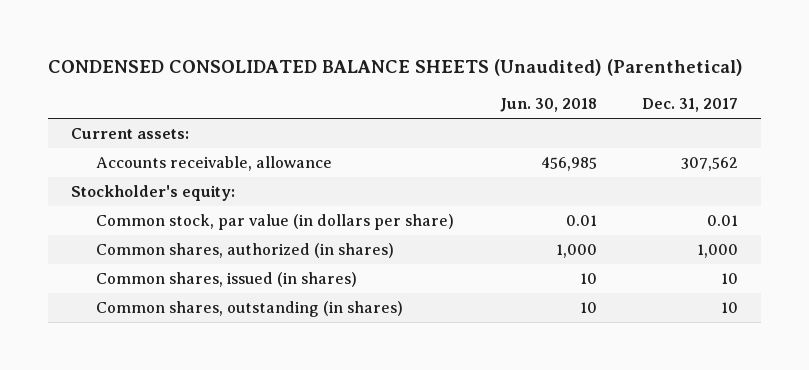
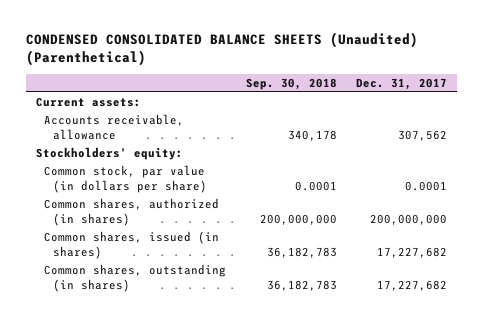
[499,97,597,112] Jun. 30, 2018 -> none
none -> [245,77,337,90] Sep. 30, 2018
[71,185,236,202] Stockholder's equity: -> [35,147,183,161] Stockholders' equity:
[707,215,739,227] 0.01 -> [405,181,448,192] 0.0001
[697,244,739,259] 1,000 -> [370,214,448,226] 200,000,000
[721,273,739,285] 10 -> [377,247,448,259] 17,227,682
[721,302,739,314] 10 -> [377,280,448,292] 17,227,682

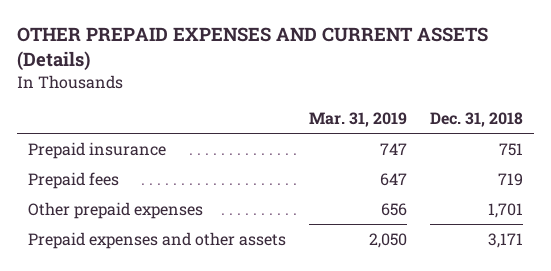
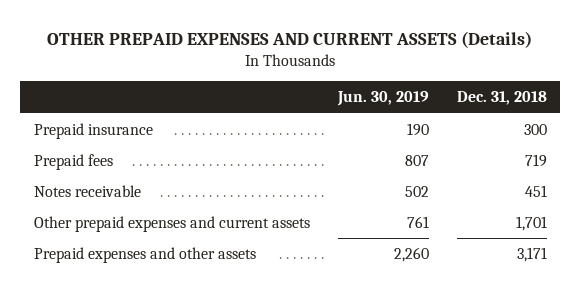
[308,112,407,128] Mar. 31, 2019 -> none
none -> [336,91,429,107] Jun. 30, 2019
[498,142,523,156] 751 -> [523,123,547,135] 300
none -> [34,184,142,197] Notes receivable
[27,201,203,219] Other prepaid expenses -> [34,215,311,232] Other prepaid expenses and current assets

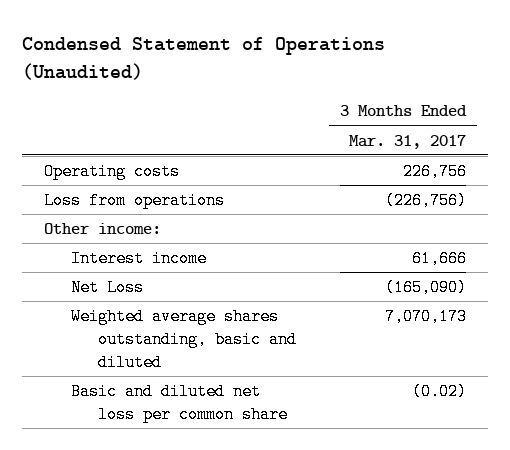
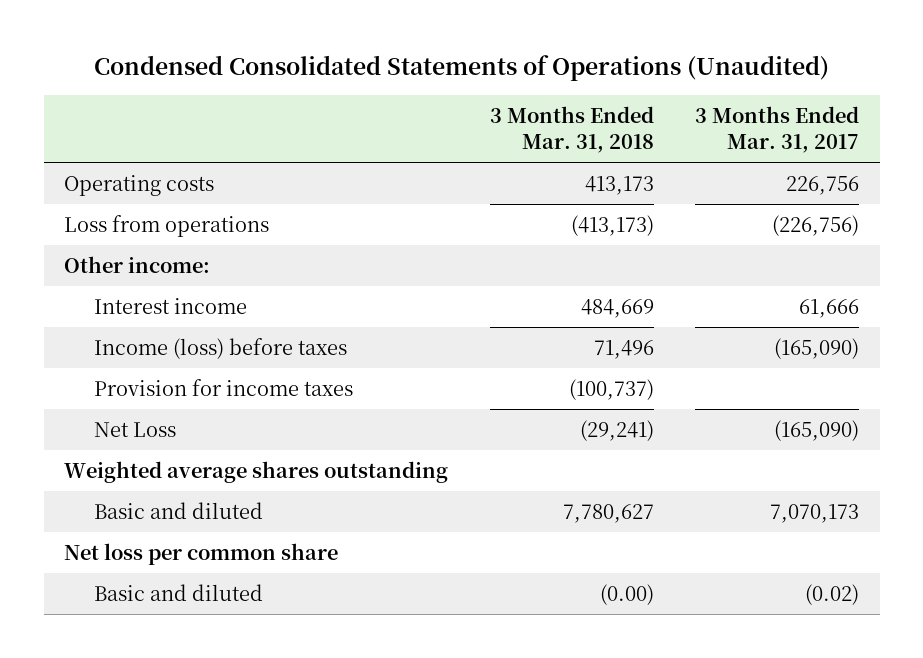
[21,37,385,81] Condensed Statement of Operations (Unaudited) -> [93,55,829,82] Condensed Consolidated Statements of Operations (Unaudited)
none -> [489,106,654,154] 3 Months Ended Mar. 31, 2018
none -> [93,337,347,359] Income (loss) before taxes
none -> [93,378,353,396] Provision for income taxes
none -> [64,460,449,483] Weighted average shares outstanding
[70,308,297,371] Weighted average shares outstanding, basic and diluted -> [93,501,263,519] Basic and diluted
none -> [64,542,339,565] Net loss per common share
[70,383,288,423] Basic and diluted net loss per common share -> [93,583,263,601] Basic and diluted

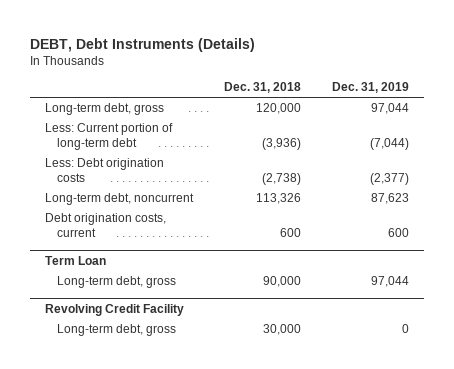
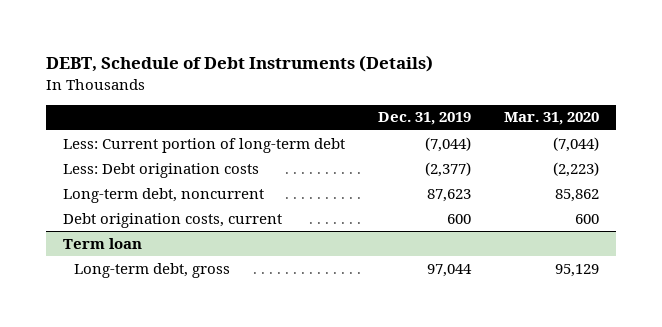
[29,37,255,52] DEBT, Debt Instruments (Details) -> [46,55,434,73] DEBT, Schedule of Debt Instruments (Details)
[223,82,301,94] Dec. 31, 2018 -> none
none -> [504,112,600,126] Mar. 31, 2020
[45,103,165,116] Long-term debt, gross -> none
[45,255,107,265] Term Loan -> [62,237,142,249] Term loan
[45,303,185,316] Revolving Credit Facility -> none
[57,324,177,337] Long-term debt, gross -> none

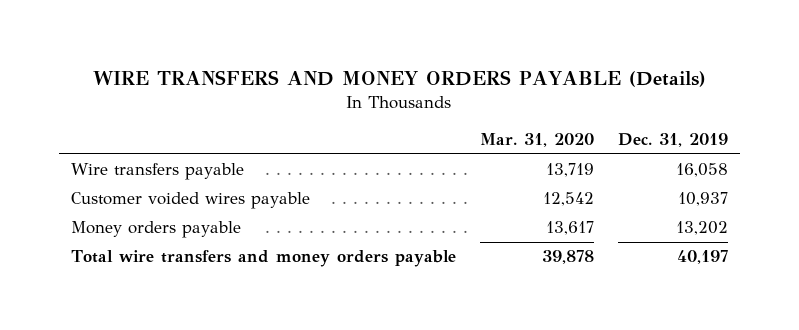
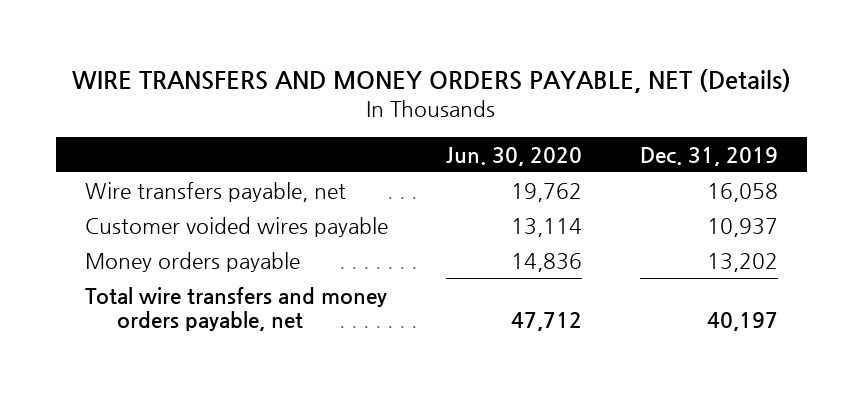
[93,70,707,88] WIRE TRANSFERS AND MONEY ORDERS PAYABLE (Details) -> [72,69,792,94] WIRE TRANSFERS AND MONEY ORDERS PAYABLE, NET (Details)
[479,133,594,148] Mar. 31, 2020 -> none
none -> [445,146,582,166] Jun. 30, 2020
[70,163,244,181] Wire transfers payable -> [85,181,347,202] Wire transfers payable, net
[70,250,456,268] Total wire transfers and money orders payable -> [85,286,388,331] Total wire transfers and money orders payable, net

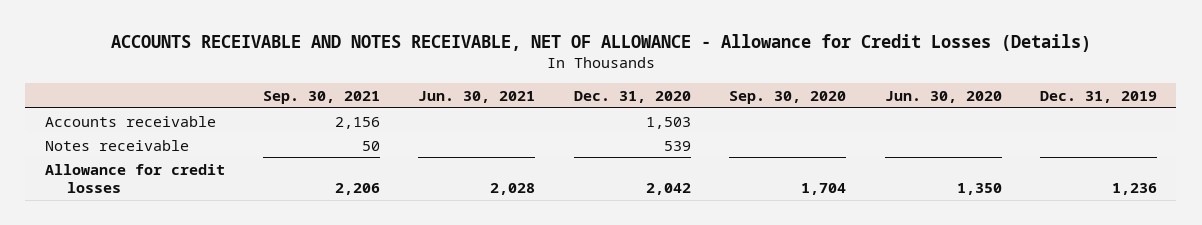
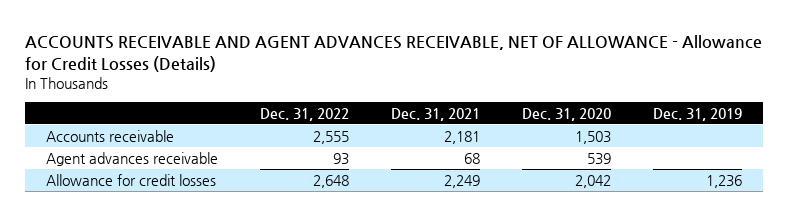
[110,34,1091,53] ACCOUNTS RECEIVABLE AND NOTES RECEIVABLE, NET OF ALLOWANCE - Allowance for Credit Losses (Details) -> [24,34,762,72] ACCOUNTS RECEIVABLE AND AGENT ADVANCES RECEIVABLE, NET OF ALLOWANCE - Allowance for Credit Losses (Details)
[262,90,380,104] Sep. 30, 2021 -> none
[418,90,536,103] Jun. 30, 2021 -> none
[729,90,847,104] Sep. 30, 2020 -> none
[884,90,1002,103] Jun. 30, 2020 -> none
none -> [259,107,349,121] Dec. 31, 2022
none -> [391,107,481,121] Dec. 31, 2021
[44,139,189,151] Notes receivable -> [45,151,218,166] Agent advances receivable

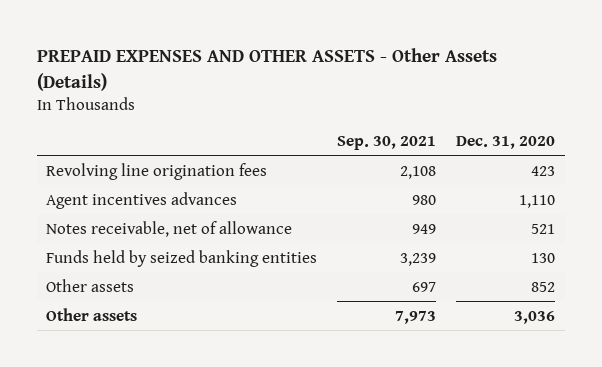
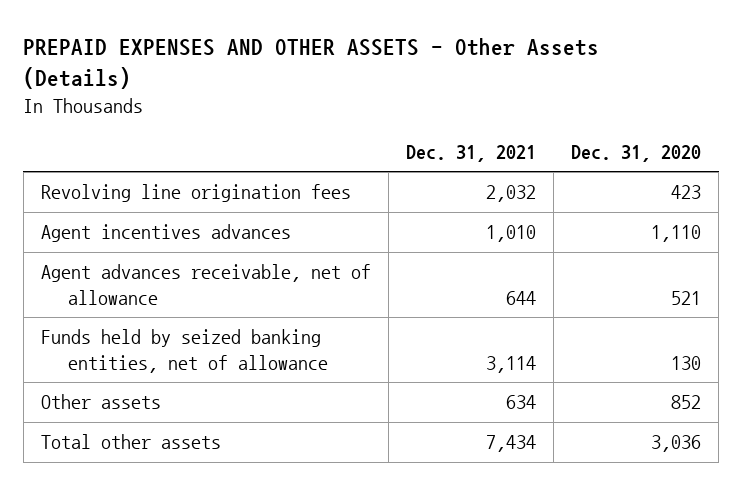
[337,136,437,151] Sep. 30, 2021 -> none
none -> [405,144,536,162] Dec. 31, 2021
[46,220,293,237] Notes receivable, net of allowance -> [40,264,371,305] Agent advances receivable, net of allowance
[46,249,318,267] Funds held by seized banking entities -> [40,329,329,373] Funds held by seized banking entities, net of allowance
[46,307,138,321] Other assets -> [40,434,221,450] Total other assets

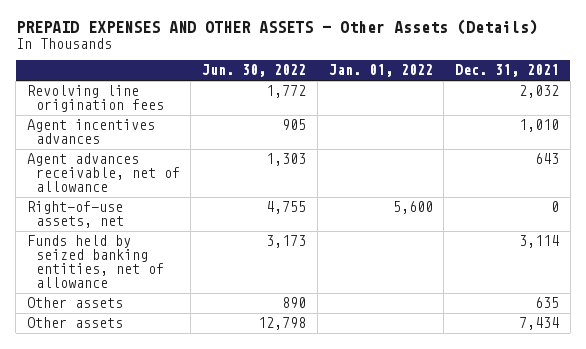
[571,144,702,162] Dec. 31, 2020 -> none
none -> [202,64,307,78] Jun. 30, 2022
none -> [328,64,433,78] Jan. 01, 2022
[505,290,536,305] 644 -> [535,153,560,165] 643
none -> [26,201,124,229] Right-of-use assets, net
[505,395,536,410] 634 -> [535,297,560,309] 635
[40,434,221,450] Total other assets -> [26,317,123,329] Other assets

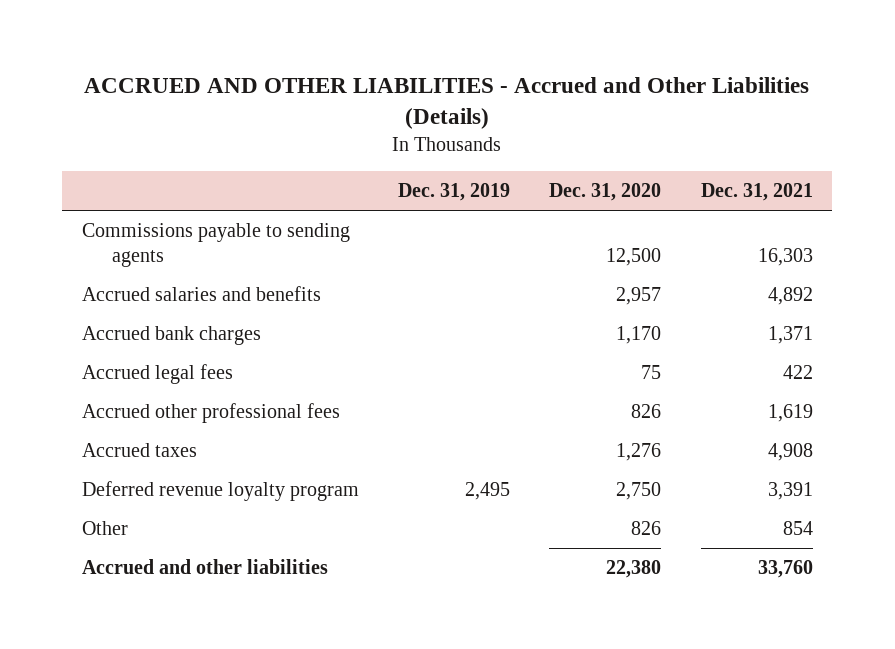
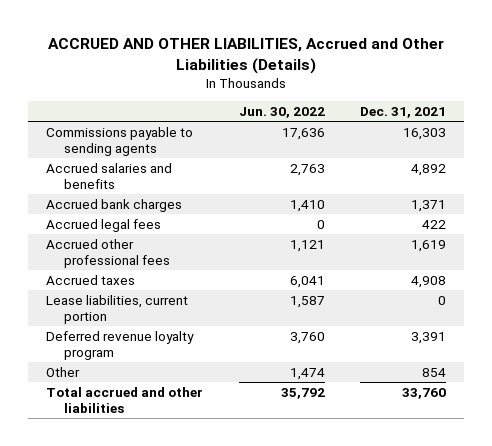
[84,77,810,130] ACCRUED AND OTHER LIABILITIES - Accrued and Other Liabilities (Details) -> [48,37,445,74] ACCRUED AND OTHER LIABILITIES, Accrued and Other Liabilities (Details)
[398,183,511,202] Dec. 31, 2019 -> none
[549,183,662,202] Dec. 31, 2020 -> none
none -> [238,107,325,119] Jun. 30, 2022
none -> [45,294,188,324] Lease liabilities, current portion
[82,558,329,574] Accrued and other liabilities -> [45,386,203,413] Total accrued and other liabilities

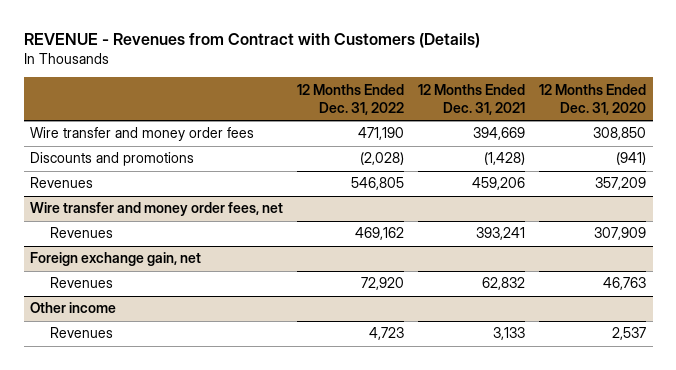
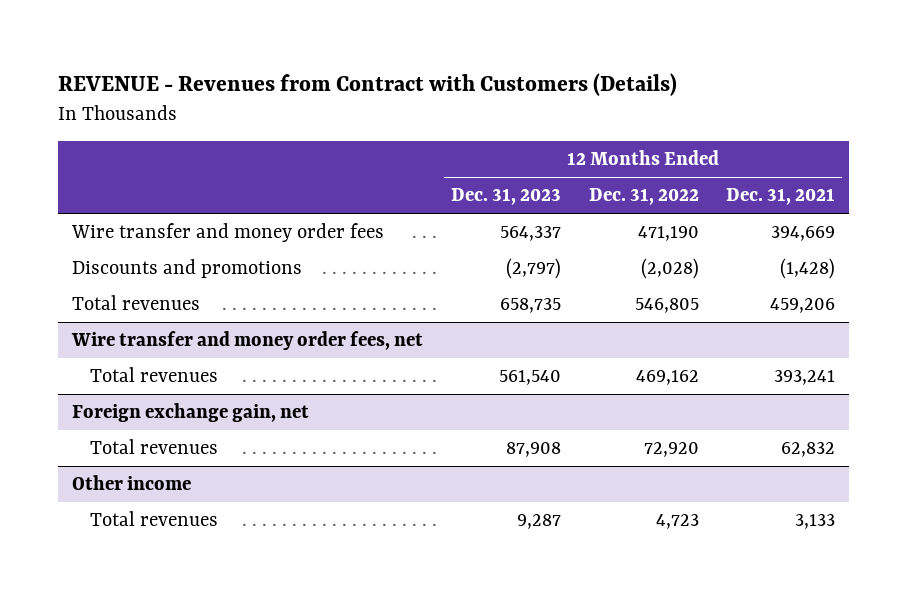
[538,83,646,115] 12 Months Ended Dec. 31, 2020 -> none
none -> [450,188,561,206] Dec. 31, 2023
[30,177,94,189] Revenues -> [71,295,200,311] Total revenues
[50,227,114,239] Revenues -> [89,367,218,383] Total revenues
[50,277,114,289] Revenues -> [89,439,218,455] Total revenues
[50,327,114,339] Revenues -> [89,511,218,527] Total revenues

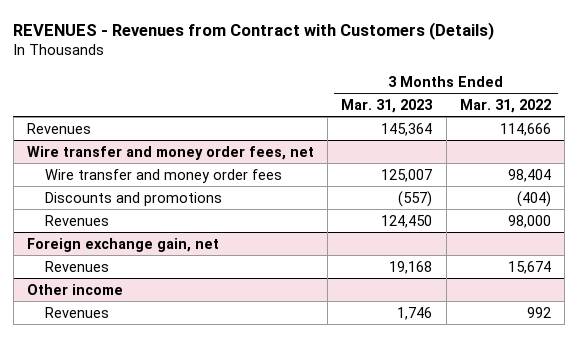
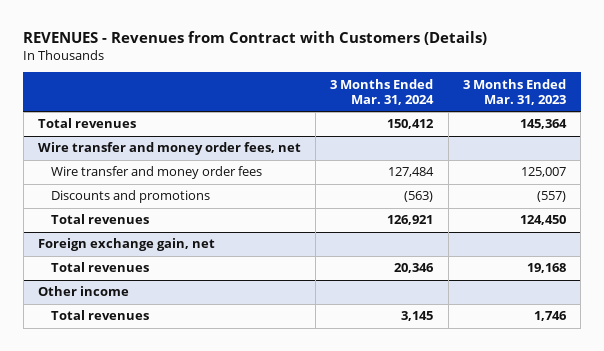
[459,98,551,113] Mar. 31, 2022 -> none
none -> [330,78,435,105] 3 Months Ended Mar. 31, 2024
[26,122,91,134] Revenues -> [38,118,137,129] Total revenues
[45,214,110,226] Revenues -> [50,214,149,225] Total revenues
[45,260,110,272] Revenues -> [50,262,149,273] Total revenues
[45,306,110,318] Revenues -> [50,310,149,321] Total revenues

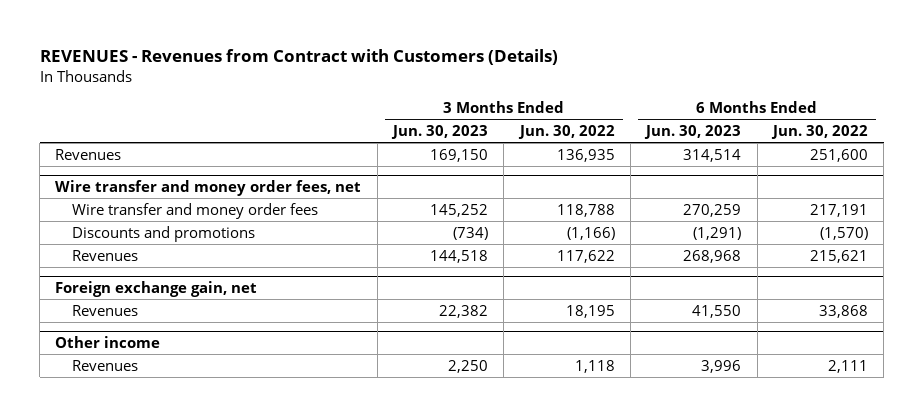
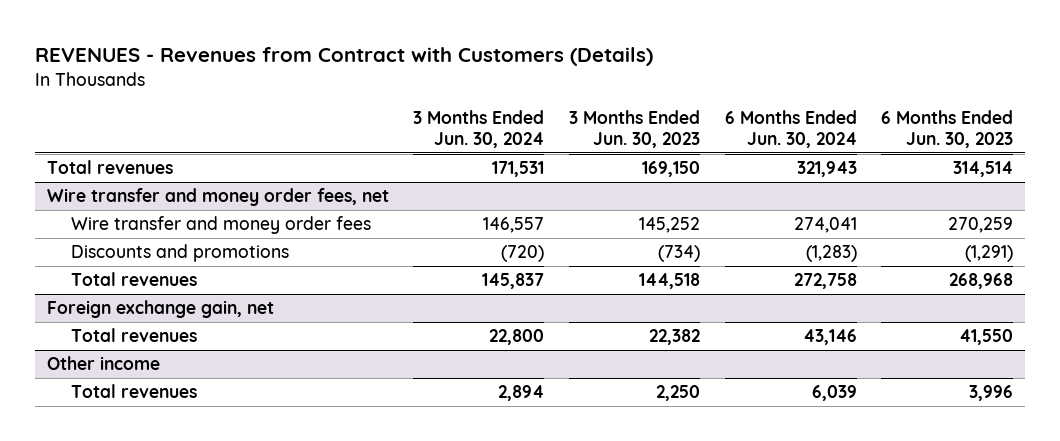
[517,125,615,140] Jun. 30, 2022 -> none
[771,125,869,140] Jun. 30, 2022 -> none
none -> [413,109,545,148] 3 Months Ended Jun. 30, 2024
none -> [724,109,857,148] 6 Months Ended Jun. 30, 2024
[55,148,122,160] Revenues -> [46,160,173,175] Total revenues
[71,249,138,261] Revenues -> [71,272,198,287] Total revenues
[71,304,138,316] Revenues -> [71,328,198,343] Total revenues
[71,359,138,371] Revenues -> [71,384,198,399] Total revenues

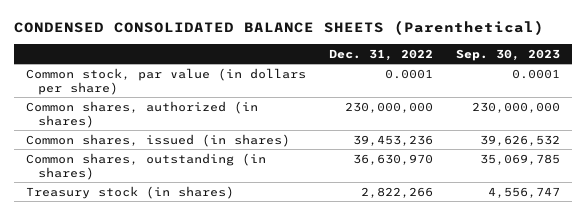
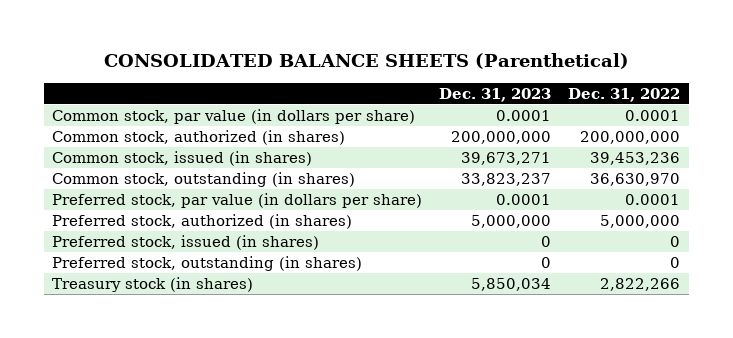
[14,20,545,36] CONDENSED CONSOLIDATED BALANCE SHEETS (Parenthetical) -> [104,53,630,70] CONSOLIDATED BALANCE SHEETS (Parenthetical)
[456,48,561,61] Sep. 30, 2023 -> none
none -> [439,87,552,102] Dec. 31, 2023
[25,100,258,128] Common shares, authorized (in shares) -> [52,130,346,146] Common stock, authorized (in shares)
[345,101,434,113] 230,000,000 -> [580,131,681,145] 200,000,000
[25,133,290,147] Common shares, issued (in shares) -> [52,151,313,167] Common stock, issued (in shares)
[25,152,266,180] Common shares, outstanding (in shares) -> [52,172,356,188] Common stock, outstanding (in shares)
none -> [52,193,423,209] Preferred stock, par value (in dollars per share)
none -> [52,214,353,230] Preferred stock, authorized (in shares)
none -> [52,235,320,251] Preferred stock, issued (in shares)
none -> [52,256,363,272] Preferred stock, outstanding (in shares)

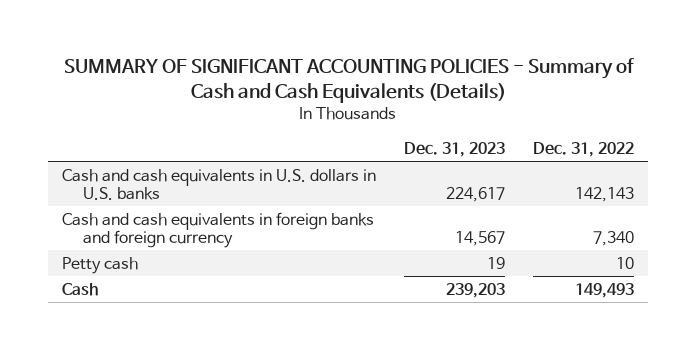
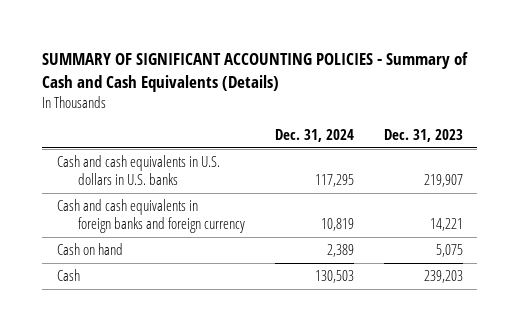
[533,141,635,157] Dec. 31, 2022 -> none
none -> [274,129,354,143] Dec. 31, 2024
[446,187,506,203] 224,617 -> [423,174,463,188] 219,907
[455,231,506,247] 14,567 -> [429,218,463,232] 14,221
[62,256,139,274] Petty cash -> [57,243,124,256] Cash on hand
[487,256,506,269] 19 -> [435,244,463,258] 5,075

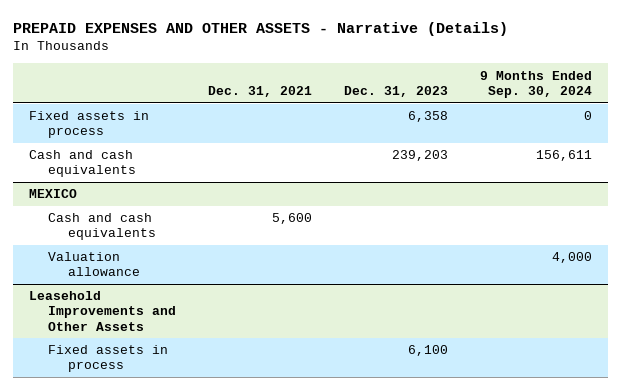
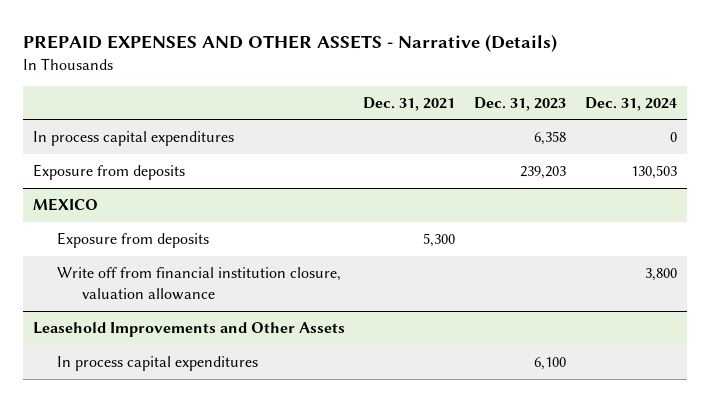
[480,70,593,98] 9 Months Ended Sep. 30, 2024 -> none
none -> [585,96,678,111] Dec. 31, 2024
[28,111,149,139] Fixed assets in process -> [32,131,234,147] In process capital expenditures
[28,150,137,178] Cash and cash equivalents -> [32,164,185,181] Exposure from deposits
[48,213,156,241] Cash and cash equivalents -> none
[48,252,140,277] Valuation allowance -> none
none -> [57,232,210,249] Exposure from deposits
none -> [57,267,342,300] Write off from financial institution closure, valuation allowance
[48,345,169,373] Fixed assets in process -> [57,356,259,372] In process capital expenditures

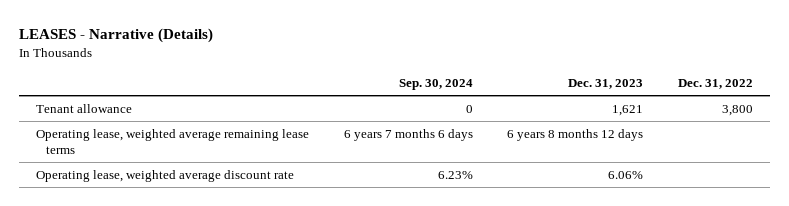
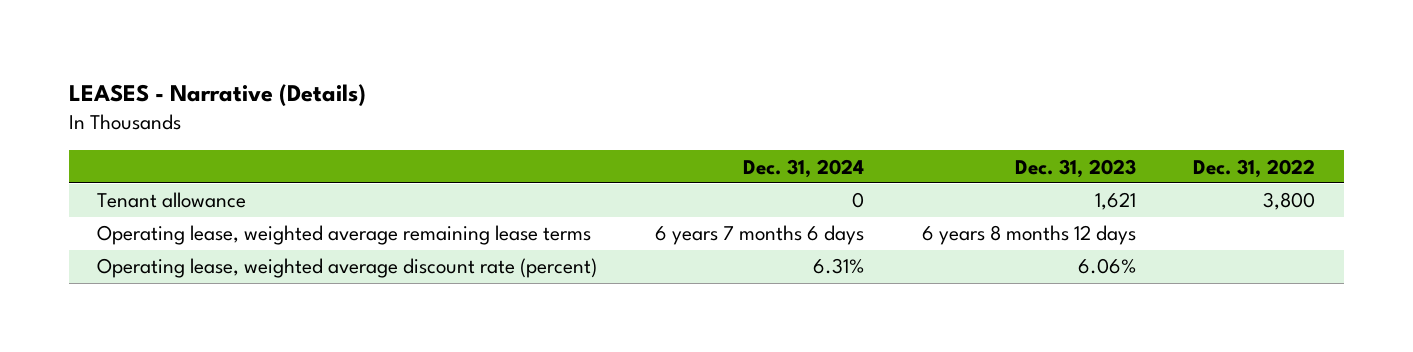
[398,78,473,90] Sep. 30, 2024 -> none
none -> [742,158,864,178] Dec. 31, 2024
[36,169,295,182] Operating lease, weighted average discount rate -> [97,258,598,279] Operating lease, weighted average discount rate (percent)

